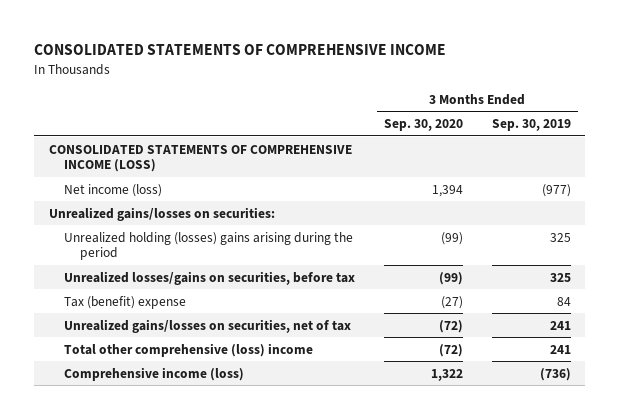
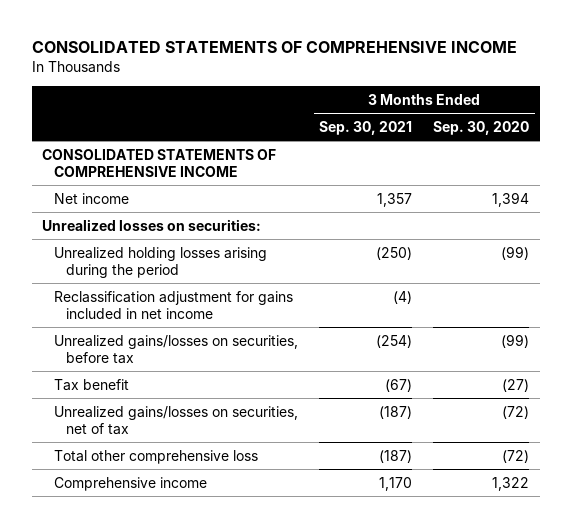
[491,119,571,132] Sep. 30, 2019 -> none
none -> [319,120,413,135] Sep. 30, 2021
[48,144,352,173] CONSOLIDATED STATEMENTS OF COMPREHENSIVE INCOME (LOSS) -> [42,148,277,178] CONSOLIDATED STATEMENTS OF COMPREHENSIVE INCOME
[64,183,163,197] Net income (loss) -> [54,192,130,204] Net income
[48,206,275,221] Unrealized gains/losses on securities: -> [42,218,262,231] Unrealized losses on securities:
[64,231,354,261] Unrealized holding (losses) gains arising during the period -> [54,246,268,279] Unrealized holding losses arising during the period
none -> [54,290,294,320] Reclassification adjustment for gains included in net income
[64,270,356,285] Unrealized losses/gains on securities, before tax -> [54,334,299,365] Unrealized gains/losses on securities, before tax
[64,295,187,309] Tax (benefit) expense -> [54,378,130,391] Tax benefit
[64,342,314,357] Total other comprehensive (loss) income -> [54,449,259,464] Total other comprehensive loss
[64,366,245,381] Comprehensive income (loss) -> [54,476,208,491] Comprehensive income

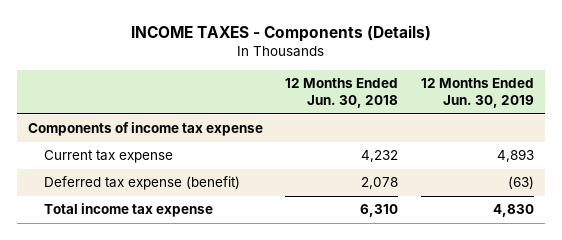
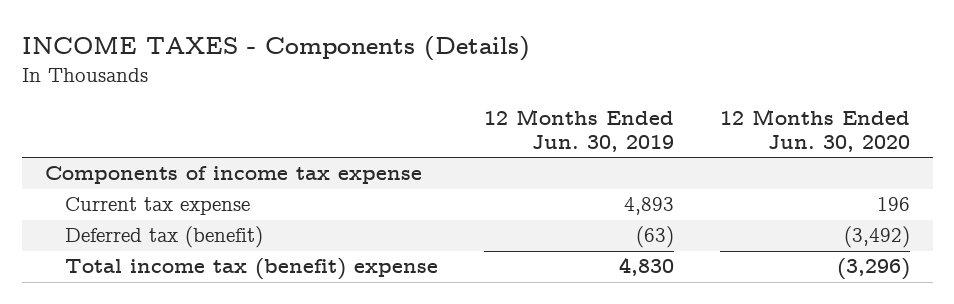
[285,78,399,109] 12 Months Ended Jun. 30, 2018 -> none
none -> [719,108,910,152] 12 Months Ended Jun. 30, 2020
[43,176,240,191] Deferred tax expense (benefit) -> [64,226,263,249] Deferred tax (benefit)
[43,203,213,218] Total income tax expense -> [64,258,438,281] Total income tax (benefit) expense

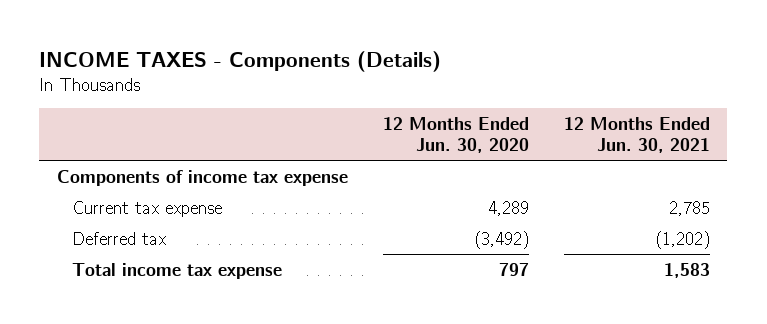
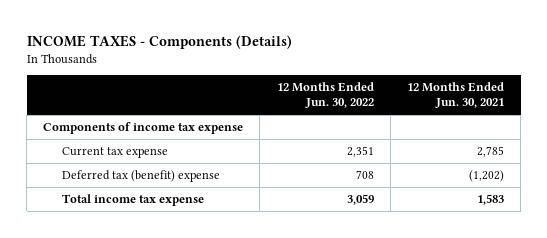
[382,117,529,153] 12 Months Ended Jun. 30, 2020 -> none
none -> [276,82,374,109] 12 Months Ended Jun. 30, 2022
[71,231,166,245] Deferred tax -> [61,170,220,183] Deferred tax (benefit) expense

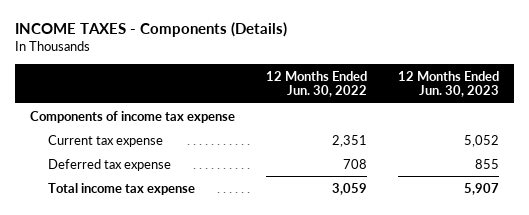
[406,82,504,109] 12 Months Ended Jun. 30, 2021 -> none
none -> [397,70,499,98] 12 Months Ended Jun. 30, 2023
[61,170,220,183] Deferred tax (benefit) expense -> [48,158,172,171] Deferred tax expense

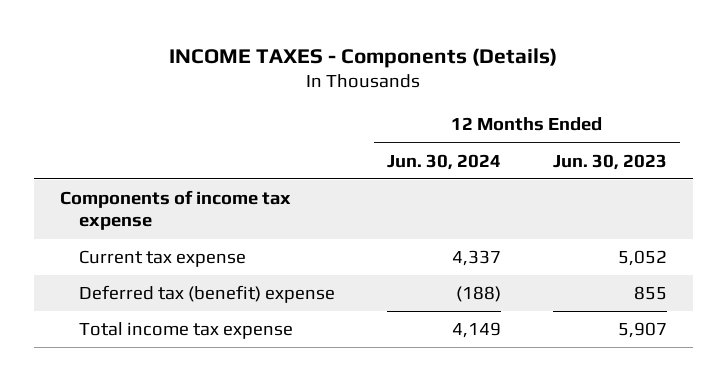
[265,70,367,98] 12 Months Ended Jun. 30, 2022 -> none
none -> [386,153,501,170] Jun. 30, 2024
[48,158,172,171] Deferred tax expense -> [79,285,336,304] Deferred tax (benefit) expense

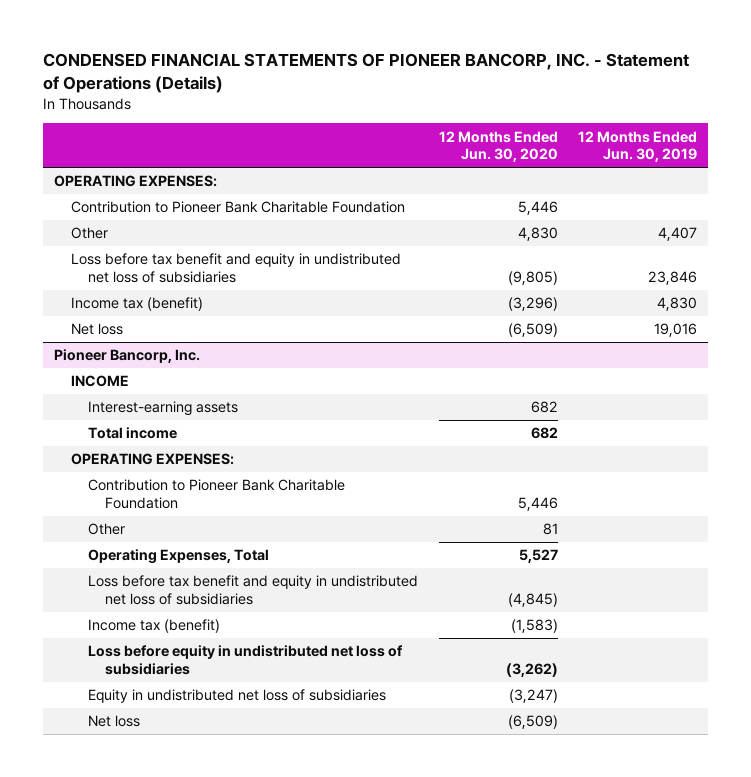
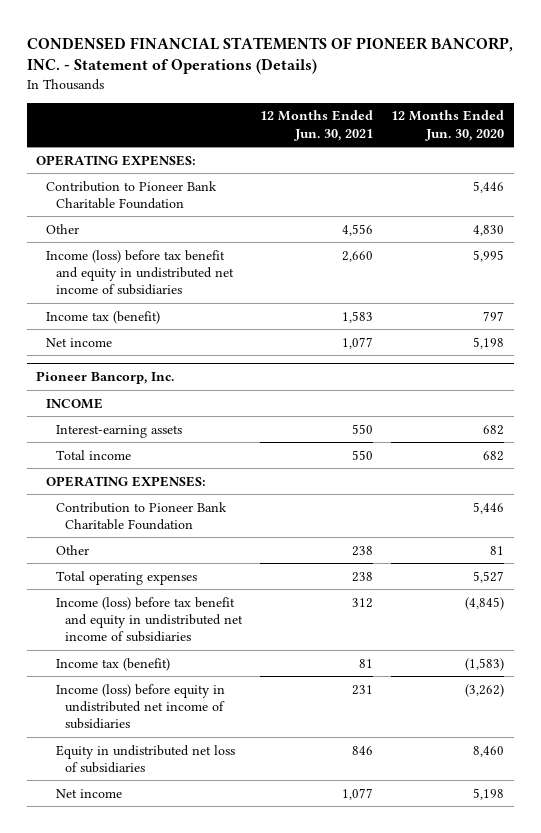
[578,130,698,163] 12 Months Ended Jun. 30, 2019 -> none
none -> [260,110,374,141] 12 Months Ended Jun. 30, 2021
[70,253,401,284] Loss before tax benefit and equity in undistributed net loss of subsidiaries -> [45,249,234,296] Income (loss) before tax benefit and equity in undistributed net income of subsidiaries
[507,271,558,286] (9,805) -> [473,249,505,262] 5,995
[507,297,558,312] (3,296) -> [483,310,505,321] 797
[70,323,123,336] Net loss -> [45,337,112,347] Net income
[507,323,558,338] (6,509) -> [473,336,505,349] 5,198
[87,549,269,565] Operating Expenses, Total -> [55,570,197,585] Total operating expenses
[87,575,418,606] Loss before tax benefit and equity in undistributed net loss of subsidiaries -> [55,596,244,643] Income (loss) before tax benefit and equity in undistributed net income of subsidiaries
[87,645,403,676] Loss before equity in undistributed net loss of subsidiaries -> [55,683,226,730] Income (loss) before equity in undistributed net income of subsidiaries
[508,689,558,704] (3,247) -> [473,745,505,757] 8,460
[87,715,140,728] Net loss -> [55,788,122,798] Net income
[507,715,558,730] (6,509) -> [473,787,505,800] 5,198

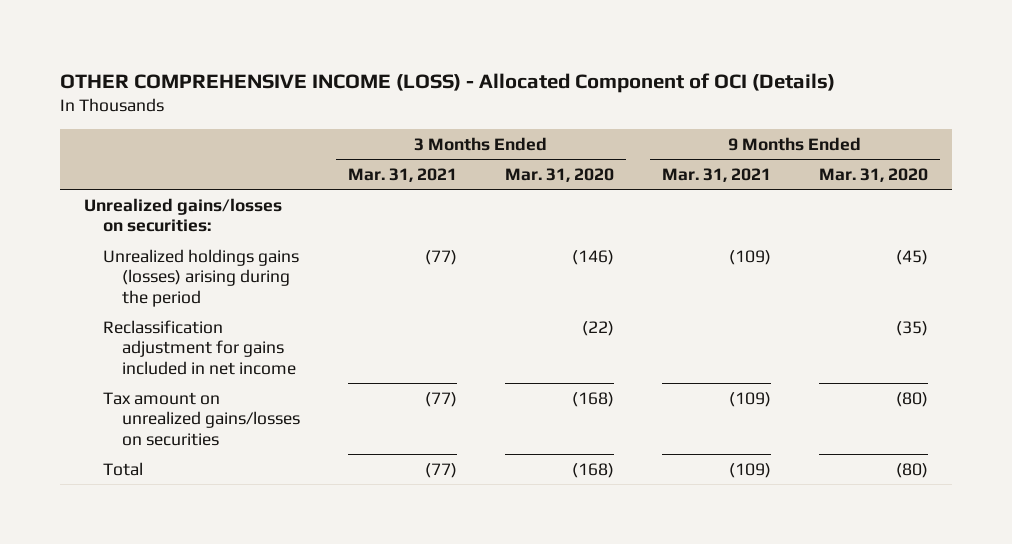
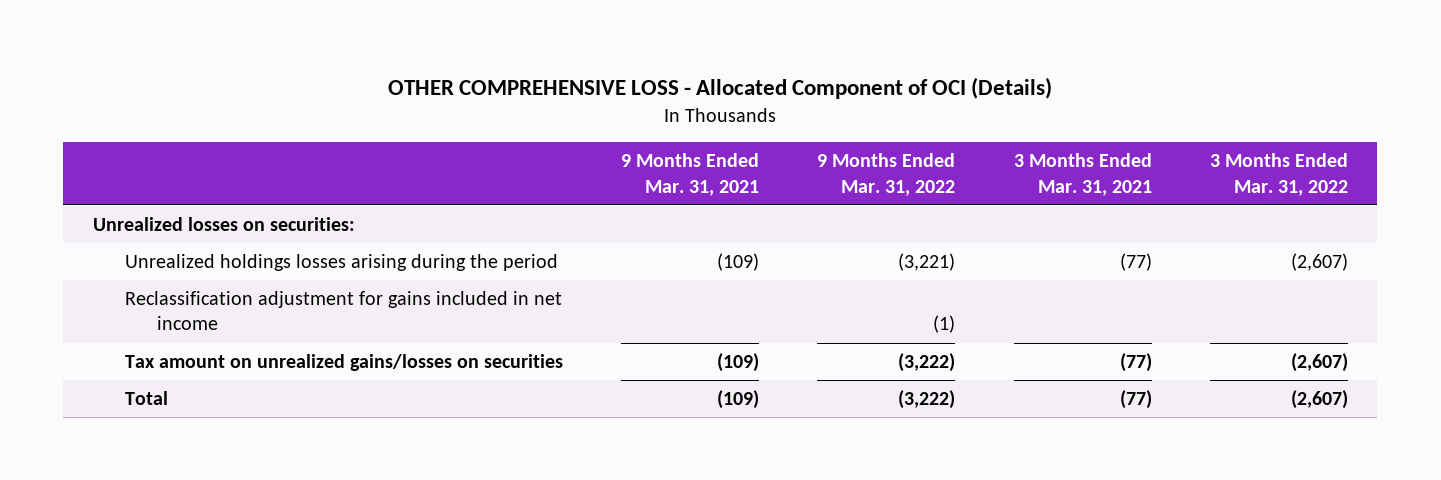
[60,72,836,93] OTHER COMPREHENSIVE INCOME (LOSS) - Allocated Component of OCI (Details) -> [388,76,1053,99] OTHER COMPREHENSIVE LOSS - Allocated Component of OCI (Details)
[505,167,615,182] Mar. 31, 2020 -> none
[819,167,929,182] Mar. 31, 2020 -> none
none -> [817,153,956,196] 9 Months Ended Mar. 31, 2022
none -> [1210,153,1349,196] 3 Months Ended Mar. 31, 2022
[84,197,283,233] Unrealized gains/losses on securities: -> [92,217,355,232] Unrealized losses on securities:
[103,248,300,307] Unrealized holdings gains (losses) arising during the period -> [124,254,558,272] Unrealized holdings losses arising during the period

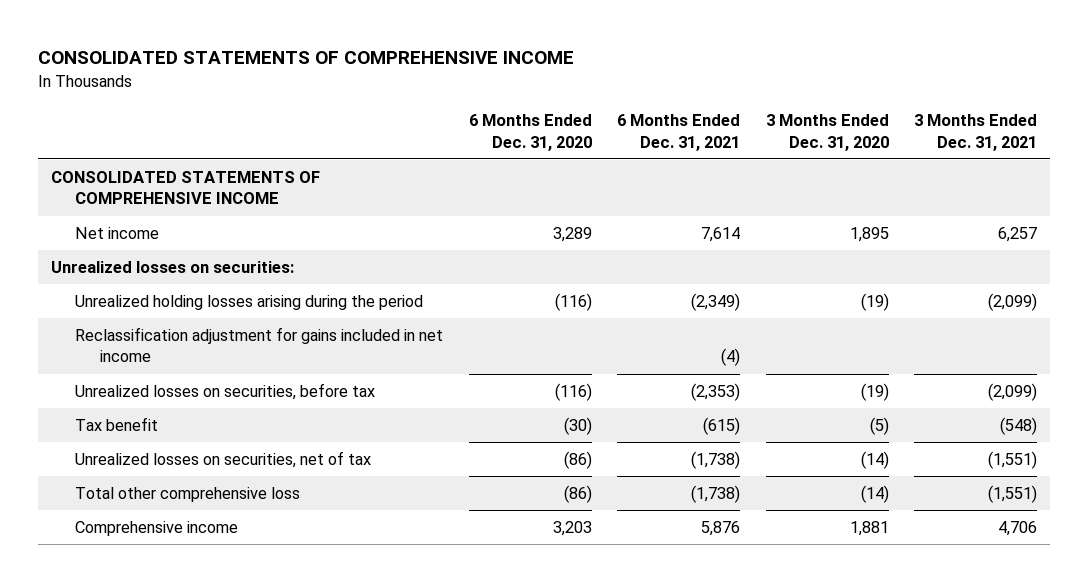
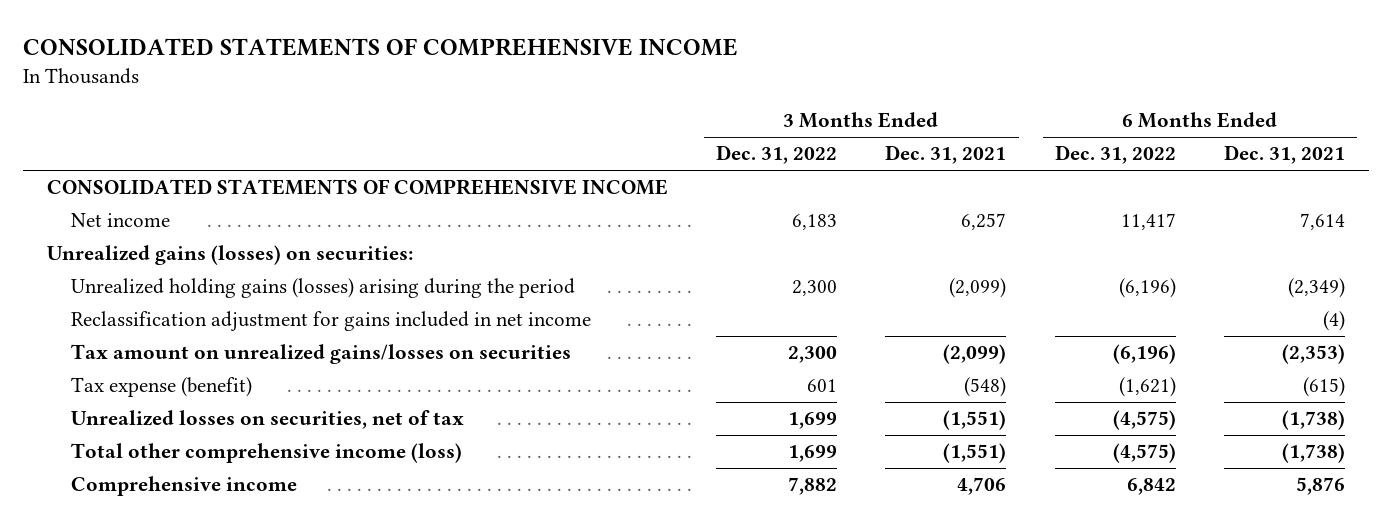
[468,114,592,151] 6 Months Ended Dec. 31, 2020 -> none
[765,114,889,151] 3 Months Ended Dec. 31, 2020 -> none
none -> [716,145,838,165] Dec. 31, 2022
none -> [1054,145,1176,165] Dec. 31, 2022
[51,261,295,274] Unrealized losses on securities: -> [46,245,413,266] Unrealized gains (losses) on securities:
[75,295,424,311] Unrealized holding losses arising during the period -> [71,278,576,299] Unrealized holding gains (losses) arising during the period
[75,383,376,401] Unrealized losses on securities, before tax -> [71,344,572,365] Tax amount on unrealized gains/losses on securities
[75,417,159,432] Tax benefit -> [71,377,253,398] Tax expense (benefit)
[75,487,301,503] Total other comprehensive loss -> [71,443,463,464] Total other comprehensive income (loss)

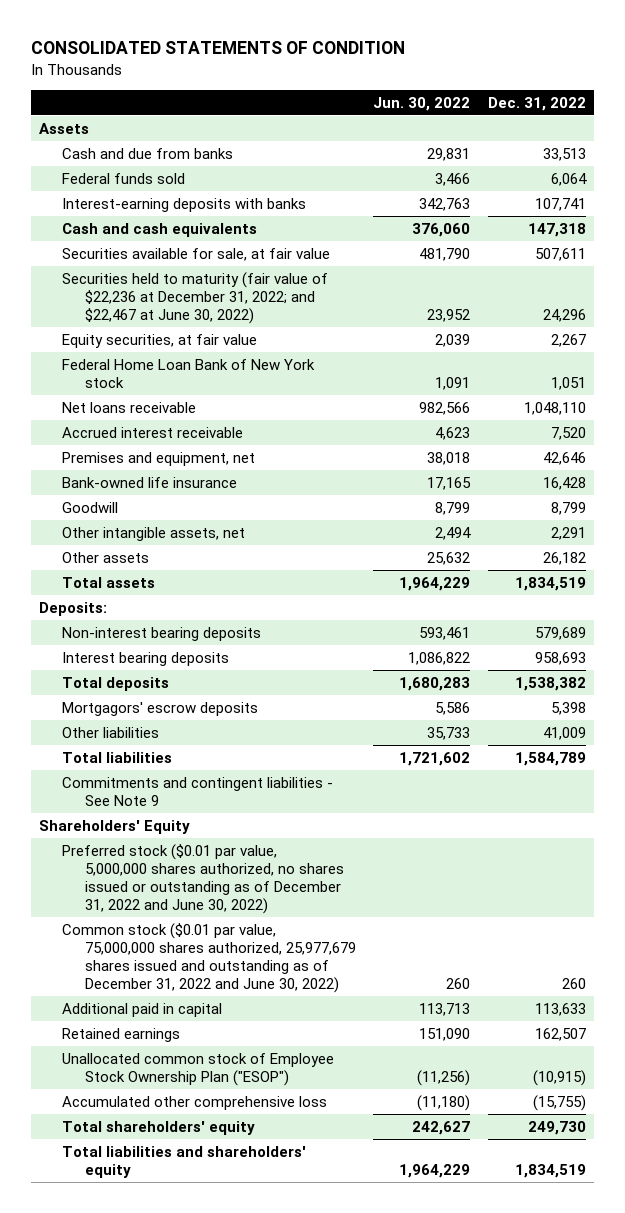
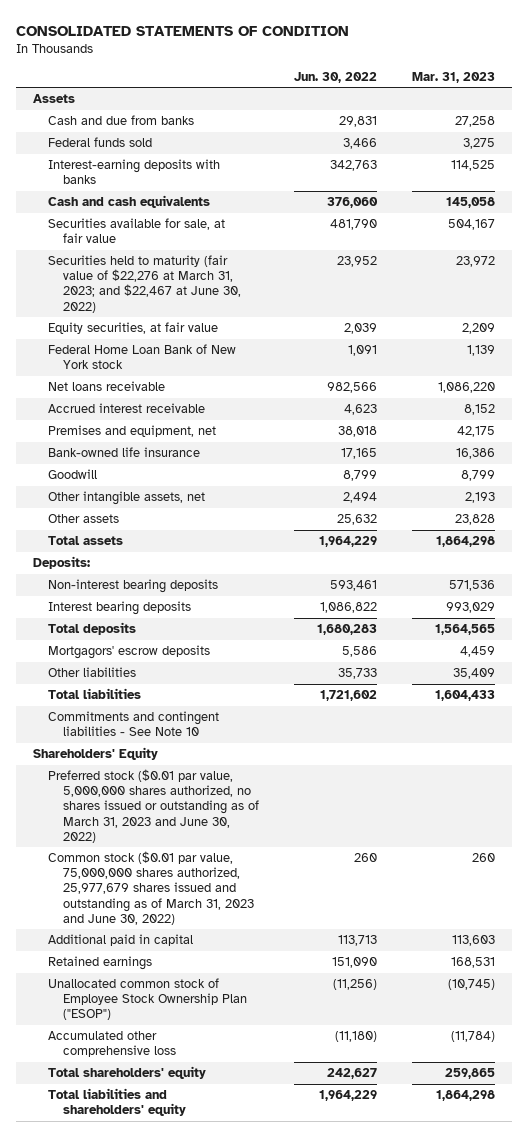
[487,96,586,111] Dec. 31, 2022 -> none
none -> [411,71,495,83] Mar. 31, 2023
[62,271,329,325] Securities held to maturity (fair value of $22,236 at December 31, 2022; and $22,467 at June 30, 2022) -> [48,255,242,313] Securities held to maturity (fair value of $22,276 at March 31, 2023; and $22,467 at June 30, 2022)
[62,776,334,806] Commitments and contingent liabilities - See Note 9 -> [48,711,220,737] Commitments and contingent liabilities - See Note 10
[62,843,344,915] Preferred stock ($0.01 par value, 5,000,000 shares authorized, no shares issued or outstanding as of December 31, 2022 and June 30, 2022) -> [48,769,260,843] Preferred stock ($0.01 par value, 5,000,000 shares authorized, no shares issued or outstanding as of March 31, 2023 and June 30, 2022)
[62,922,356,994] Common stock ($0.01 par value, 75,000,000 shares authorized, 25,977,679 shares issued and outstanding as of December 31, 2022 and June 30, 2022) -> [48,851,255,925] Common stock ($0.01 par value, 75,000,000 shares authorized, 25,977,679 shares issued and outstanding as of March 31, 2023 and June 30, 2022)

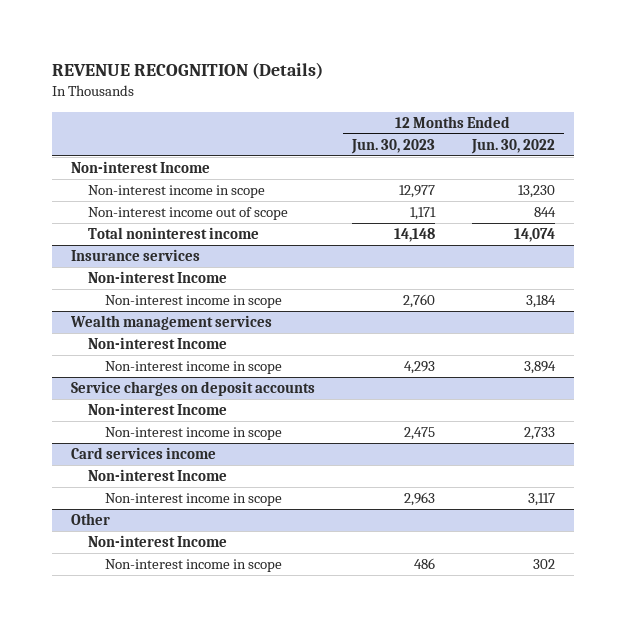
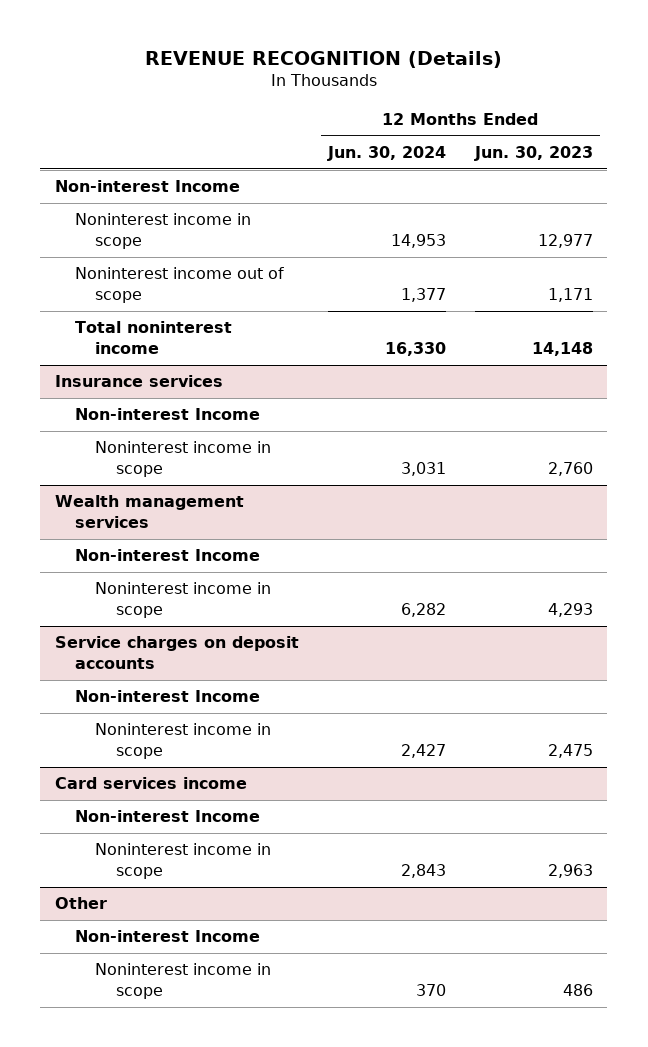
[471,139,556,155] Jun. 30, 2022 -> none
none -> [326,146,446,162] Jun. 30, 2024
[87,185,265,199] Non-interest income in scope -> [75,213,252,250] Noninterest income in scope
[87,207,288,221] Non-interest income out of scope -> [75,267,285,304] Noninterest income out of scope
[105,295,283,309] Non-interest income in scope -> [95,441,272,478] Noninterest income in scope
[105,361,283,375] Non-interest income in scope -> [95,582,272,619] Noninterest income in scope
[105,427,283,441] Non-interest income in scope -> [95,723,272,760] Noninterest income in scope
[105,493,283,507] Non-interest income in scope -> [95,843,272,880] Noninterest income in scope
[105,559,283,573] Non-interest income in scope -> [95,963,272,1000] Noninterest income in scope

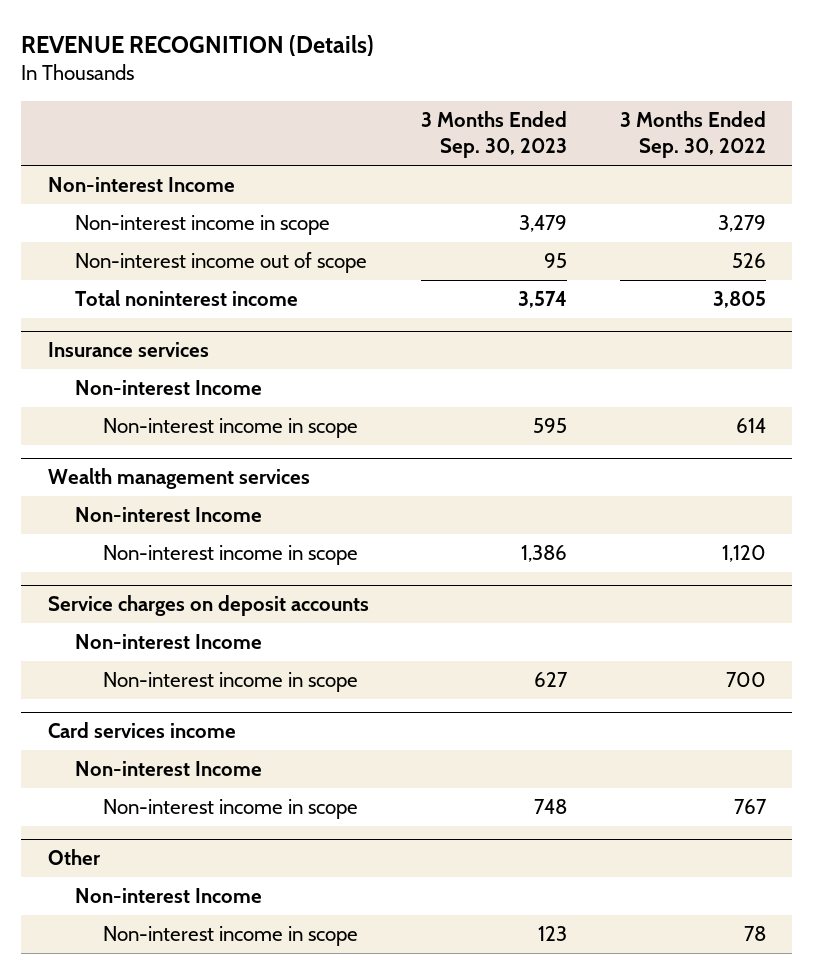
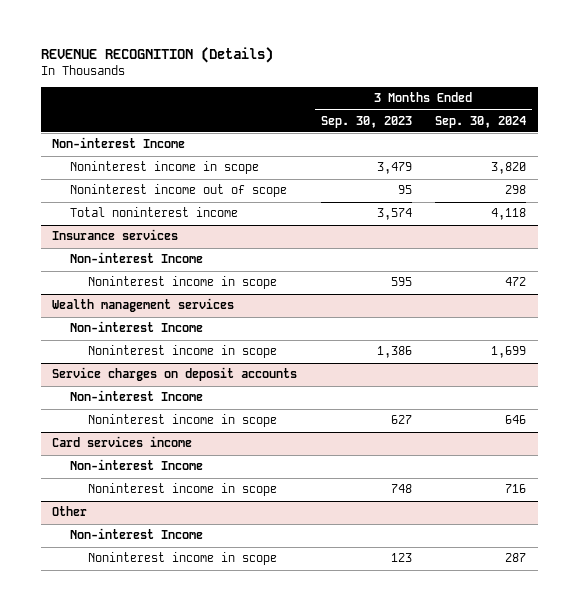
[619,110,766,159] 3 Months Ended Sep. 30, 2022 -> none
none -> [434,115,526,128] Sep. 30, 2024
[75,215,331,236] Non-interest income in scope -> [69,161,259,175] Noninterest income in scope
[75,252,368,274] Non-interest income out of scope -> [69,184,287,198] Noninterest income out of scope
[103,418,359,439] Non-interest income in scope -> [87,276,277,290] Noninterest income in scope
[103,545,359,566] Non-interest income in scope -> [87,345,277,359] Noninterest income in scope
[103,672,359,693] Non-interest income in scope -> [87,414,277,428] Noninterest income in scope
[103,799,359,820] Non-interest income in scope -> [87,483,277,497] Noninterest income in scope
[103,926,359,947] Non-interest income in scope -> [87,552,277,566] Noninterest income in scope

